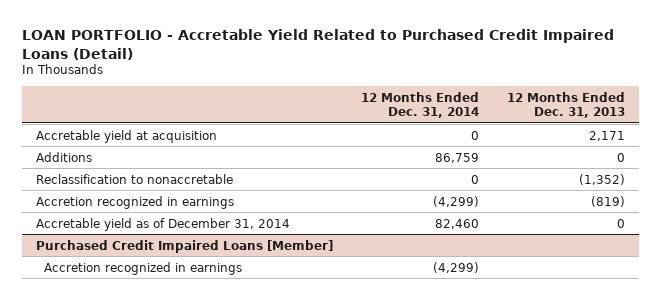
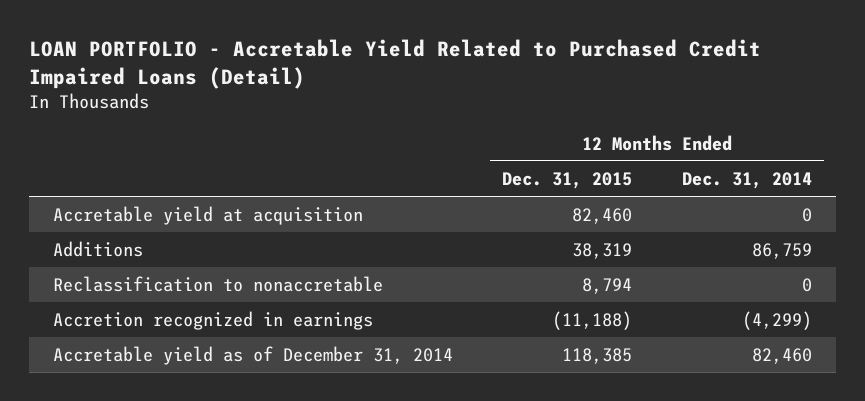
[506,91,625,118] 12 Months Ended Dec. 31, 2013 -> none
none -> [502,171,633,189] Dec. 31, 2015
[35,239,333,253] Purchased Credit Impaired Loans [Member] -> none
[44,261,243,275] Accretion recognized in earnings -> none

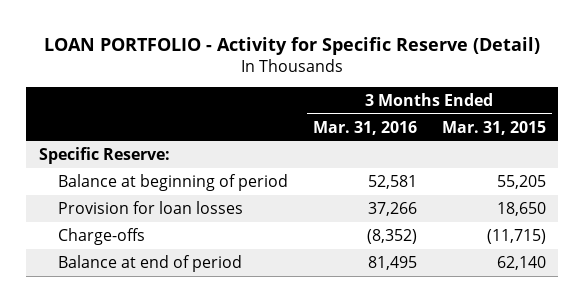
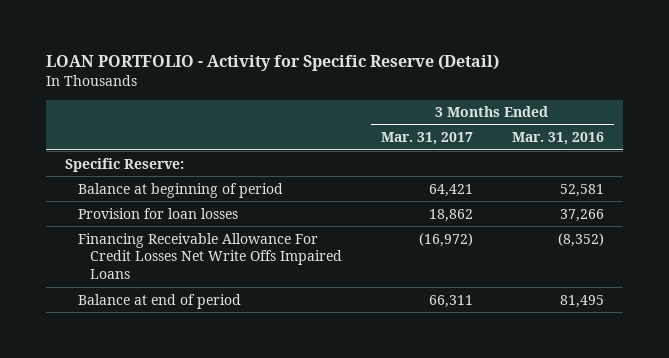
[441,120,546,135] Mar. 31, 2015 -> none
none -> [381,132,474,146] Mar. 31, 2017
[57,227,145,245] Charge-offs -> [77,232,343,280] Financing Receivable Allowance For Credit Losses Net Write Offs Impaired Loans

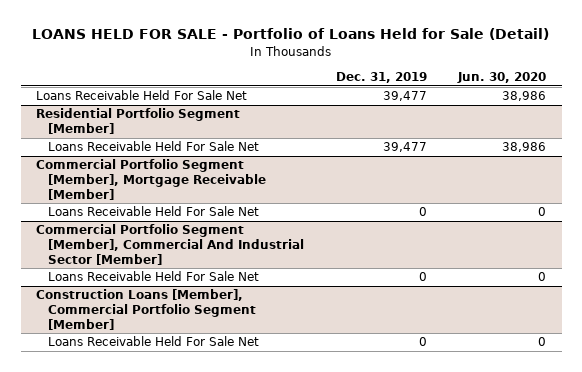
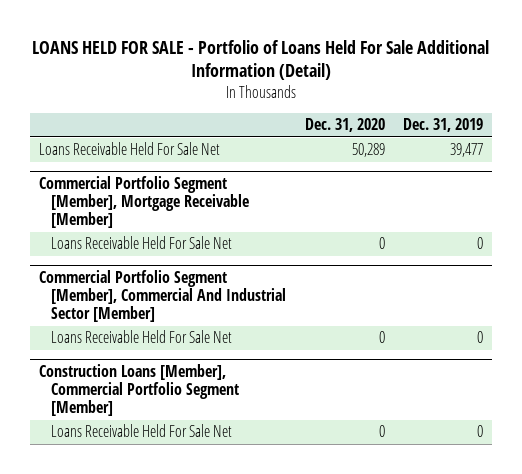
[32,28,550,41] LOANS HELD FOR SALE - Portfolio of Loans Held for Sale (Detail) -> [32,39,490,81] LOANS HELD FOR SALE - Portfolio of Loans Held For Sale Additional Information (Detail)
[456,71,546,83] Jun. 30, 2020 -> none
none -> [304,118,385,133] Dec. 31, 2020
[36,108,241,135] Residential Portfolio Segment [Member] -> none
[48,141,260,152] Loans Receivable Held For Sale Net -> none

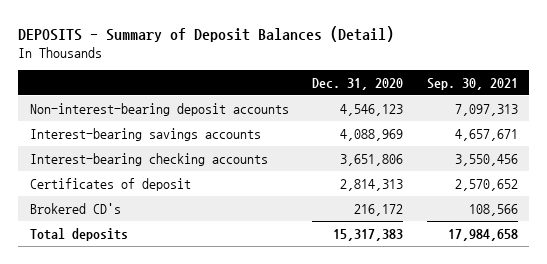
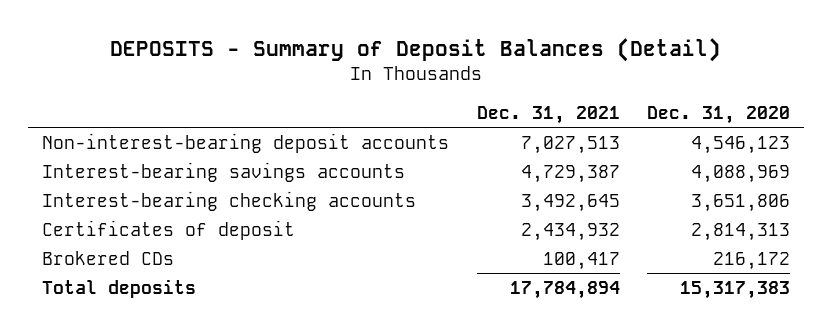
[426,77,518,90] Sep. 30, 2021 -> none
none -> [476,105,620,124] Dec. 31, 2021
[29,202,121,214] Brokered CD's -> [41,250,174,265] Brokered CDs

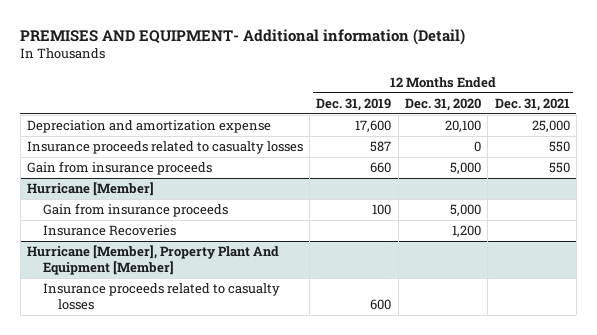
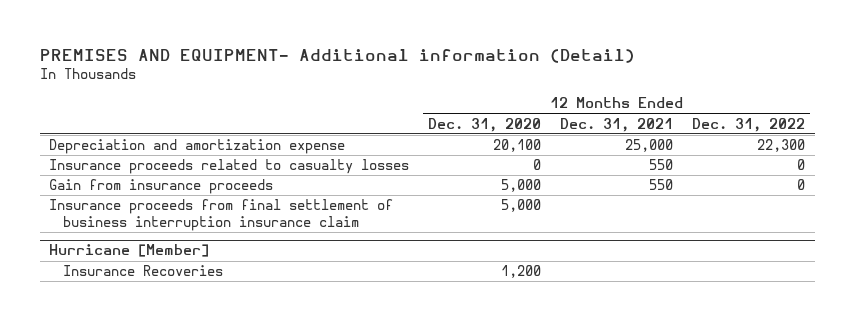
[316,97,392,111] Dec. 31, 2019 -> none
none -> [692,117,806,132] Dec. 31, 2022
none -> [49,199,394,231] Insurance proceeds from final settlement of business interruption insurance claim
[42,203,228,218] Gain from insurance proceeds -> none
[26,245,279,275] Hurricane [Member], Property Plant And Equipment [Member] -> none
[42,283,280,310] Insurance proceeds related to casualty losses -> none

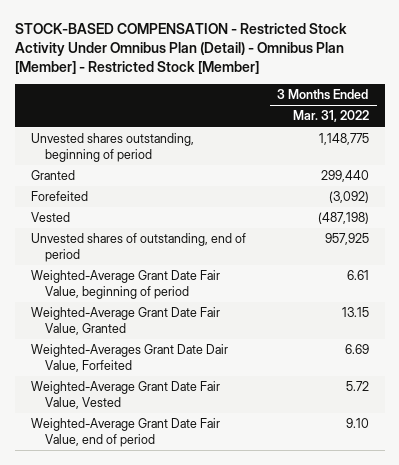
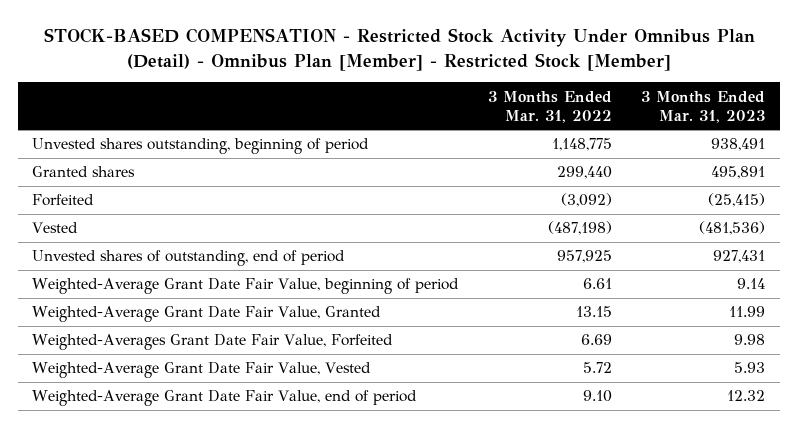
none -> [641,90,766,123] 3 Months Ended Mar. 31, 2023
[30,170,75,181] Granted -> [32,166,136,178] Granted shares
[30,191,88,202] Forefeited -> [32,194,95,207] Forfeited
[30,344,228,372] Weighted-Averages Grant Date Dair Value, Forfeited -> [32,334,394,351] Weighted-Averages Grant Date Fair Value, Forfeited

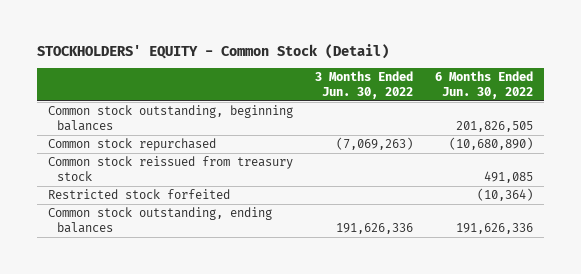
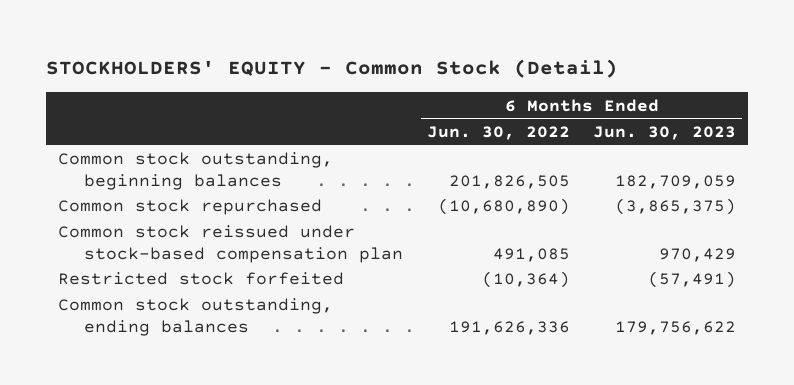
[315,70,414,100] 3 Months Ended Jun. 30, 2022 -> none
none -> [593,126,737,141] Jun. 30, 2023
[48,156,294,182] Common stock reissued from treasury stock -> [57,225,404,263] Common stock reissued under stock-based compensation plan

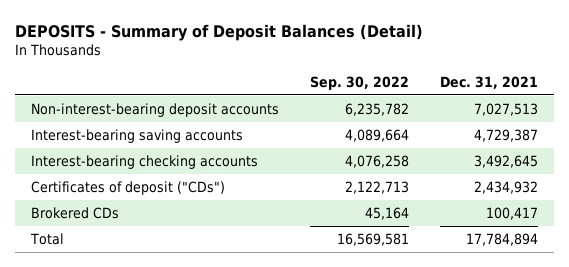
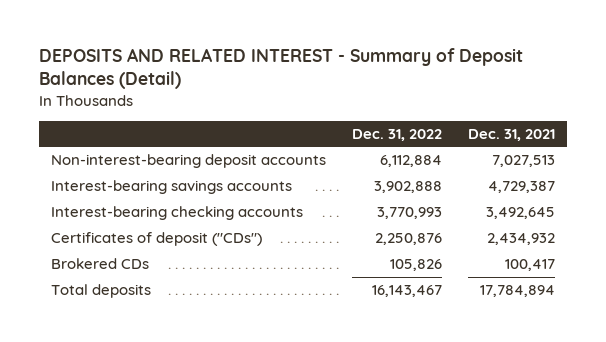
[15,23,424,41] DEPOSITS - Summary of Deposit Balances (Detail) -> [38,47,523,90] DEPOSITS AND RELATED INTEREST - Summary of Deposit Balances (Detail)
[309,75,409,90] Sep. 30, 2022 -> none
none -> [352,128,443,141] Dec. 31, 2022
[30,129,243,144] Interest-bearing saving accounts -> [51,180,293,195] Interest-bearing savings accounts
[29,233,64,246] Total -> [51,284,152,299] Total deposits

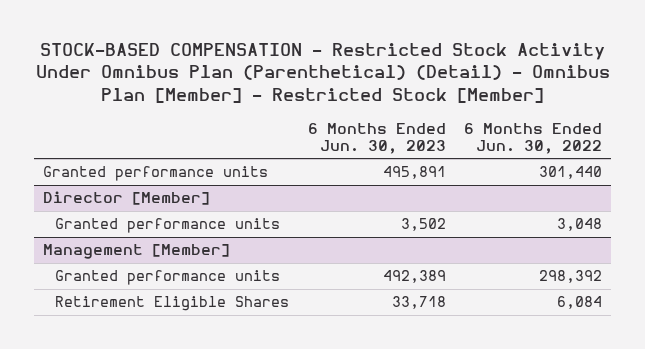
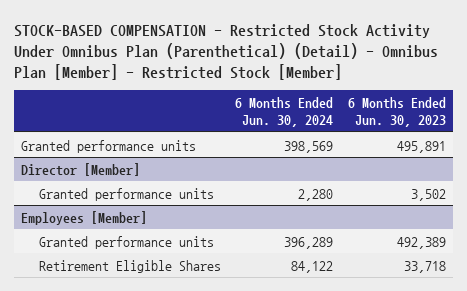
[464,122,603,154] 6 Months Ended Jun. 30, 2022 -> none
none -> [235,96,334,127] 6 Months Ended Jun. 30, 2024
[42,244,230,260] Management [Member] -> [21,210,148,225] Employees [Member]

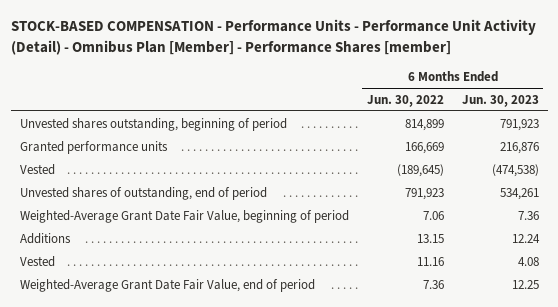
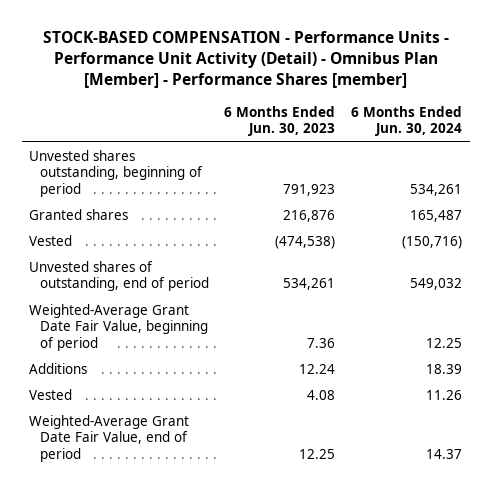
[366,94,444,107] Jun. 30, 2022 -> none
none -> [351,105,463,137] 6 Months Ended Jun. 30, 2024
[19,140,168,154] Granted performance units -> [29,209,129,221] Granted shares

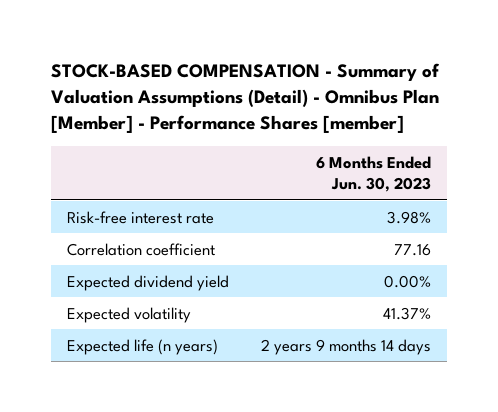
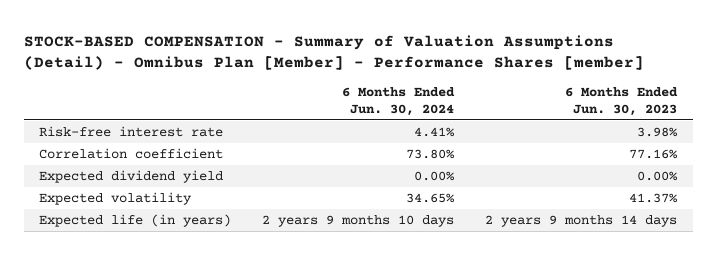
none -> [342,87,456,117] 6 Months Ended Jun. 30, 2024
[394,243,432,256] 77.16 -> [629,148,679,159] 77.16%
[67,338,219,355] Expected life (n years) -> [39,213,232,227] Expected life (in years)

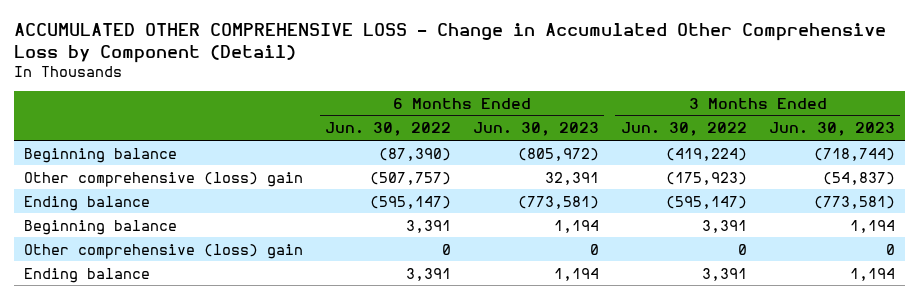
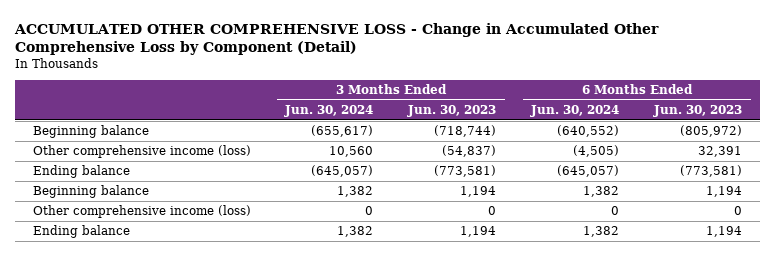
[325,122,452,137] Jun. 30, 2022 -> none
[620,122,747,137] Jun. 30, 2022 -> none
none -> [284,105,374,118] Jun. 30, 2024
none -> [530,105,620,118] Jun. 30, 2024
[24,171,304,187] Other comprehensive (loss) gain -> [32,145,251,159] Other comprehensive income (loss)
[24,243,304,259] Other comprehensive (loss) gain -> [32,205,251,219] Other comprehensive income (loss)

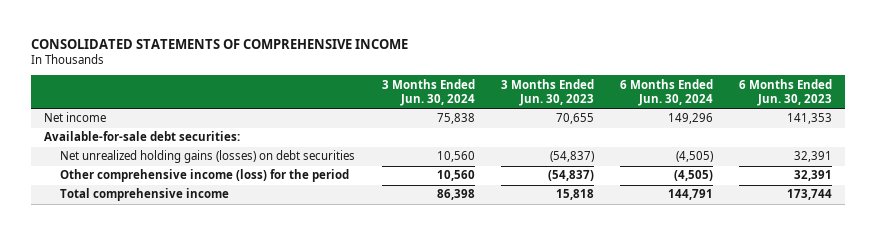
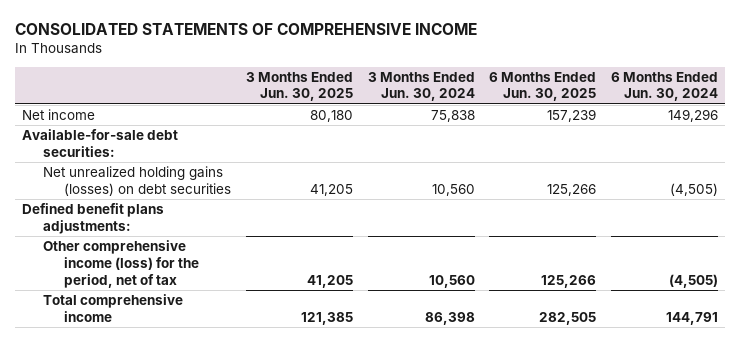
[500,78,594,106] 3 Months Ended Jun. 30, 2023 -> none
[738,78,832,106] 6 Months Ended Jun. 30, 2023 -> none
none -> [245,71,353,102] 3 Months Ended Jun. 30, 2025
none -> [489,71,597,102] 6 Months Ended Jun. 30, 2025
none -> [22,202,165,234] Defined benefit plans adjustments:
[60,169,350,183] Other comprehensive income (loss) for the period -> [43,239,200,288] Other comprehensive income (loss) for the period, net of tax

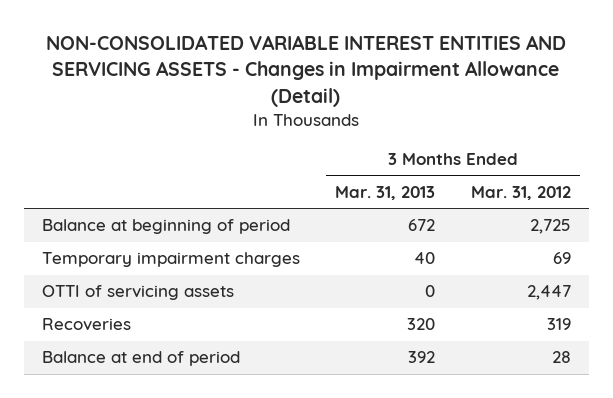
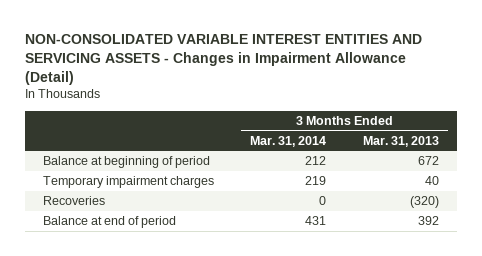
[471,185,572,200] Mar. 31, 2012 -> none
none -> [250,135,327,147] Mar. 31, 2014
[41,285,234,301] OTTI of servicing assets -> none
[407,318,436,331] 320 -> [409,196,439,209] (320)

